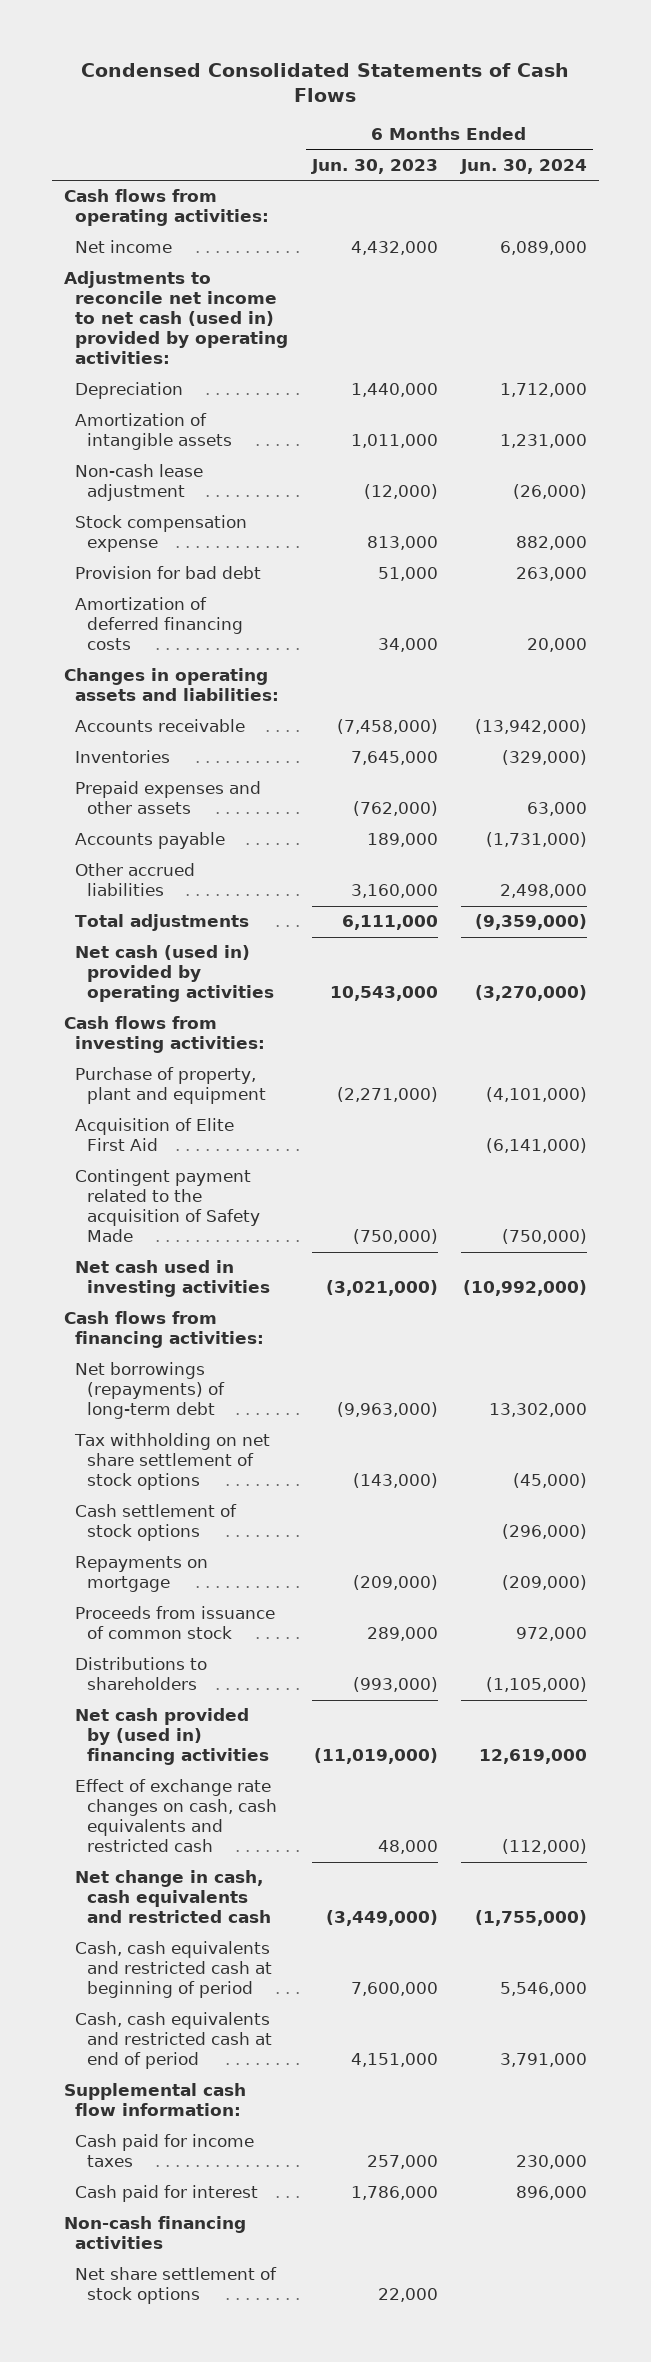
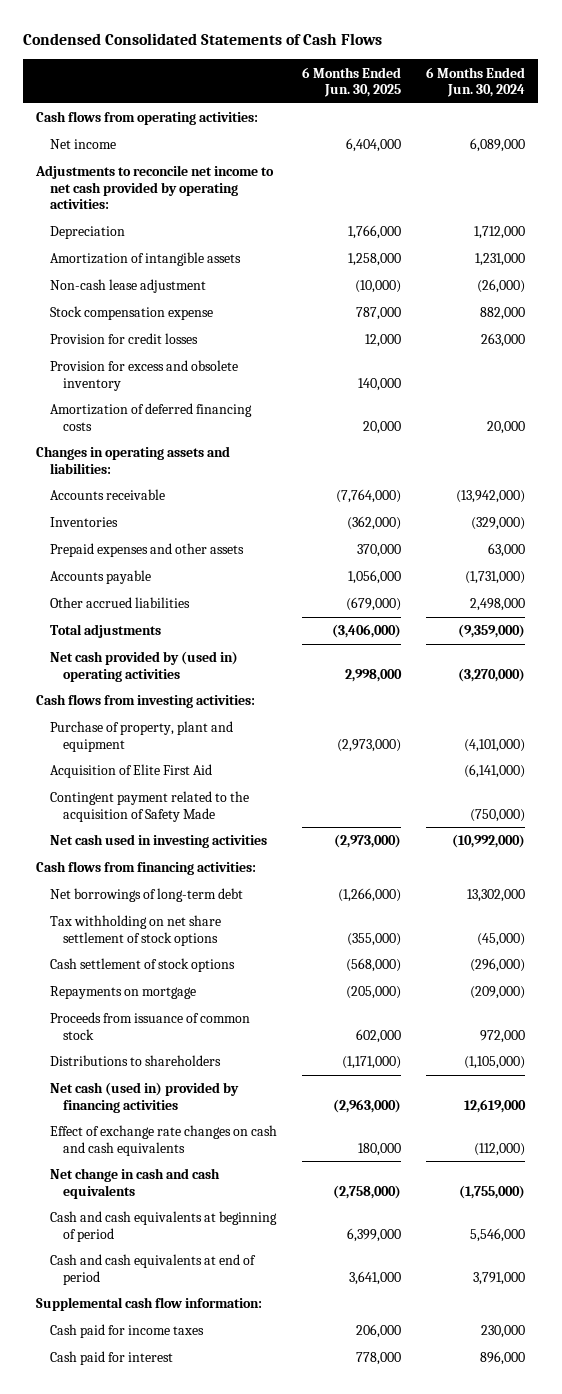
[310,158,438,174] Jun. 30, 2023 -> none
none -> [302,66,402,97] 6 Months Ended Jun. 30, 2025
[63,271,289,365] Adjustments to reconcile net income to net cash (used in) provided by operating activities: -> [35,165,275,210] Adjustments to reconcile net income to net cash provided by operating activities:
[75,566,262,580] Provision for bad debt -> [49,333,198,345] Provision for credit losses
none -> [49,360,238,391] Provision for excess and obsolete inventory
[75,945,274,1003] Net cash (used in) provided by operating activities -> [49,651,238,682] Net cash provided by (used in) operating activities
[75,1362,225,1420] Net borrowings (repayments) of long-term debt -> [49,888,243,903] Net borrowings of long-term debt
[75,1708,269,1766] Net cash provided by (used in) financing activities -> [49,1082,239,1113] Net cash (used in) provided by financing activities
[75,1779,277,1853] Effect of exchange rate changes on cash, cash equivalents and restricted cash -> [49,1125,277,1156] Effect of exchange rate changes on cash and cash equivalents
[75,1870,271,1924] Net change in cash, cash equivalents and restricted cash -> [49,1168,220,1199] Net change in cash and cash equivalents
[75,1941,272,1999] Cash, cash equivalents and restricted cash at beginning of period -> [49,1211,277,1242] Cash and cash equivalents at beginning of period
[75,2012,272,2070] Cash, cash equivalents and restricted cash at end of period -> [49,1254,256,1285] Cash and cash equivalents at end of period
[63,2216,246,2250] Non-cash financing activities -> none
[75,2267,278,2305] Net share settlement of stock options -> none

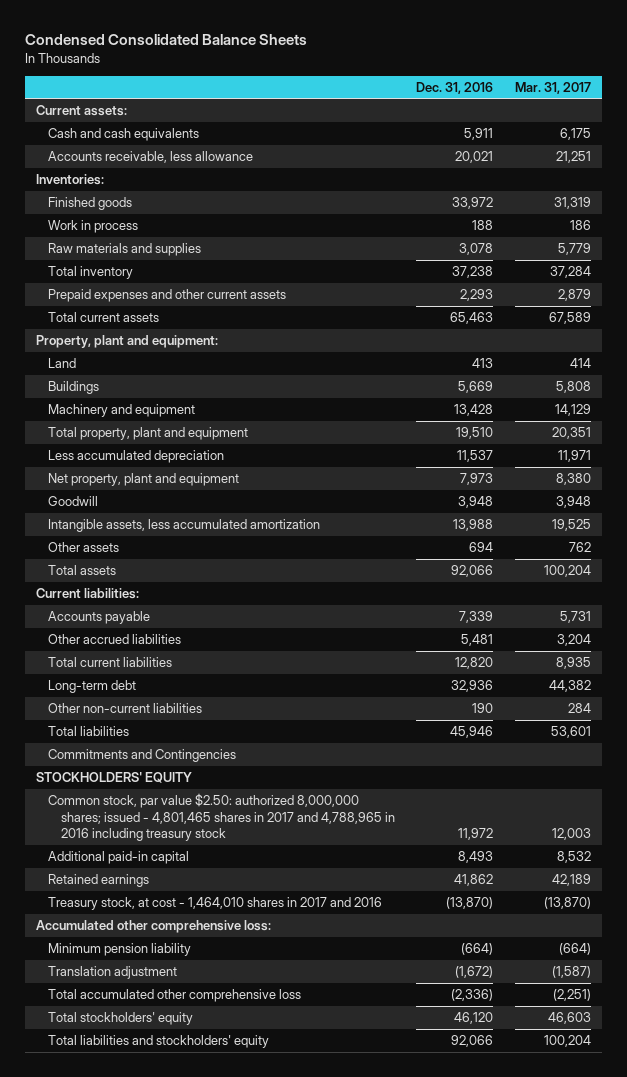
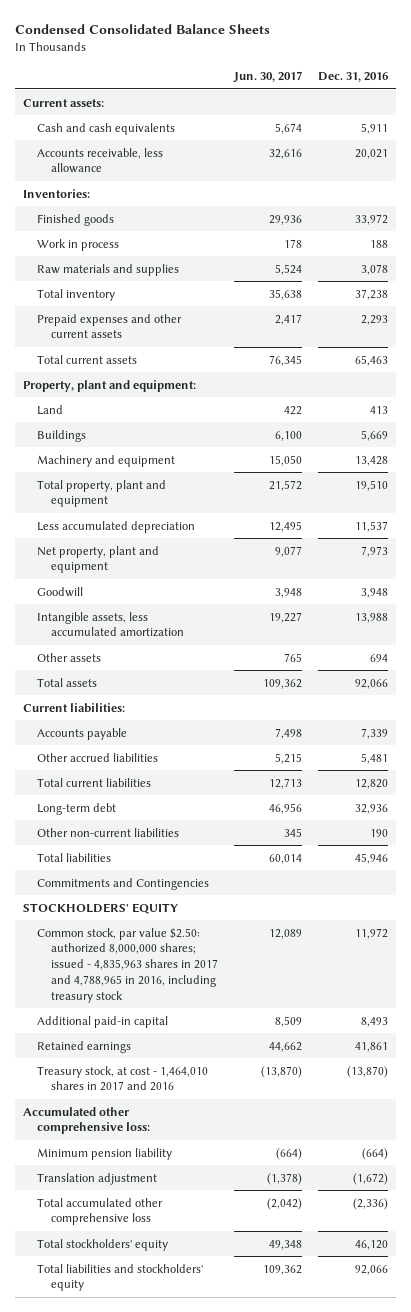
[514,81,591,94] Mar. 31, 2017 -> none
none -> [232,71,302,84] Jun. 30, 2017
[48,793,395,842] Common stock, par value $2.50: authorized 8,000,000 shares; issued - 4,801,465 shares in 2017 and 4,788,965 in 2016 including treasury stock -> [36,927,218,1003] Common stock, par value $2.50: authorized 8,000,000 shares; issued - 4,835,963 shares in 2017 and 4,788,965 in 2016, including treasury stock
[454,874,494,887] 41,862 -> [354,1041,388,1052] 41,861

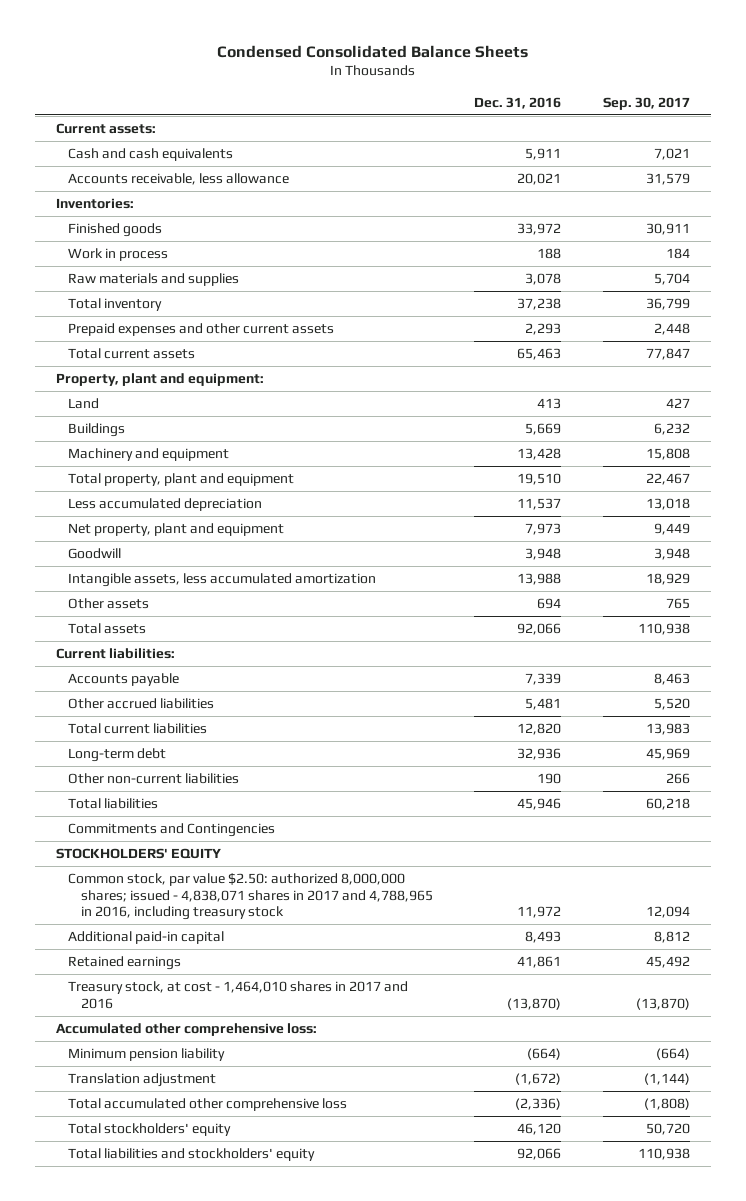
[232,71,302,84] Jun. 30, 2017 -> none
none -> [603,96,691,110] Sep. 30, 2017
[36,927,218,1003] Common stock, par value $2.50: authorized 8,000,000 shares; issued - 4,835,963 shares in 2017 and 4,788,965 in 2016, including treasury stock -> [68,873,433,921] Common stock, par value $2.50: authorized 8,000,000 shares; issued - 4,838,071 shares in 2017 and 4,788,965 in 2016, including treasury stock

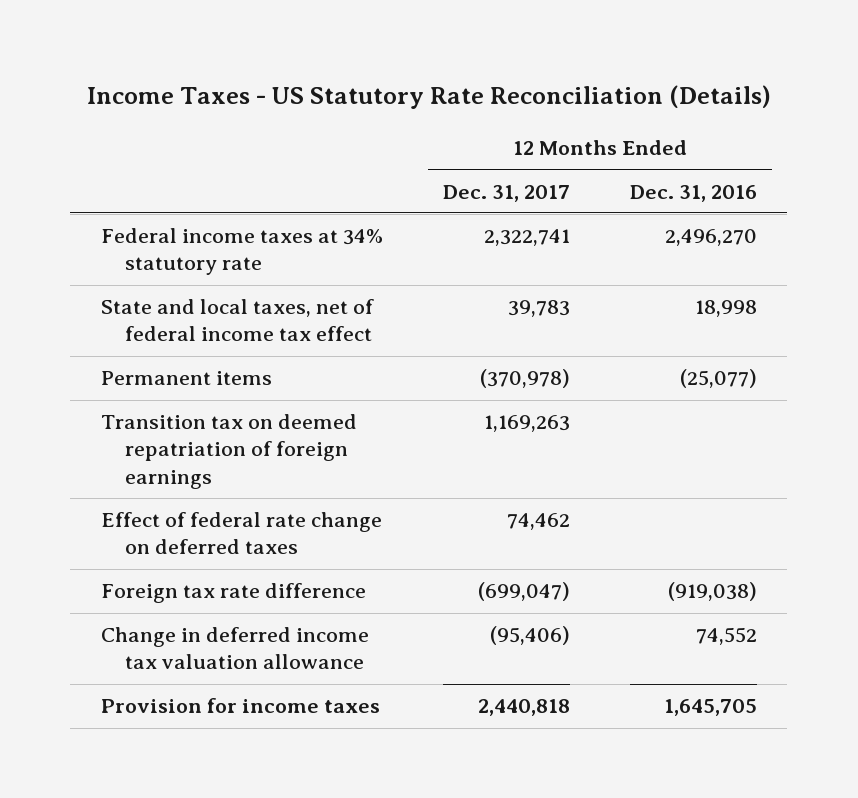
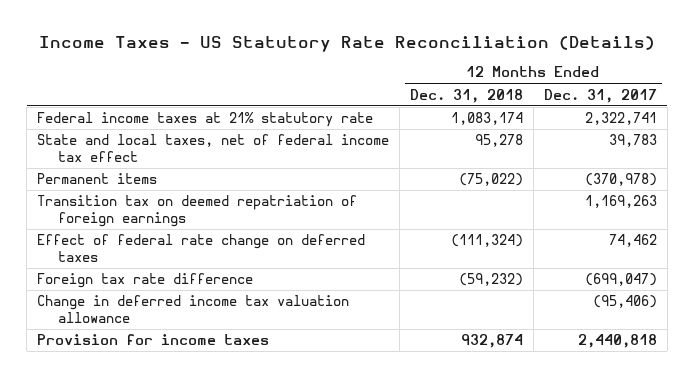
[630,184,758,202] Dec. 31, 2016 -> none
none -> [410,88,524,103] Dec. 31, 2018
[100,228,383,276] Federal income taxes at 34% statutory rate -> [37,112,374,128] Federal income taxes at 21% statutory rate

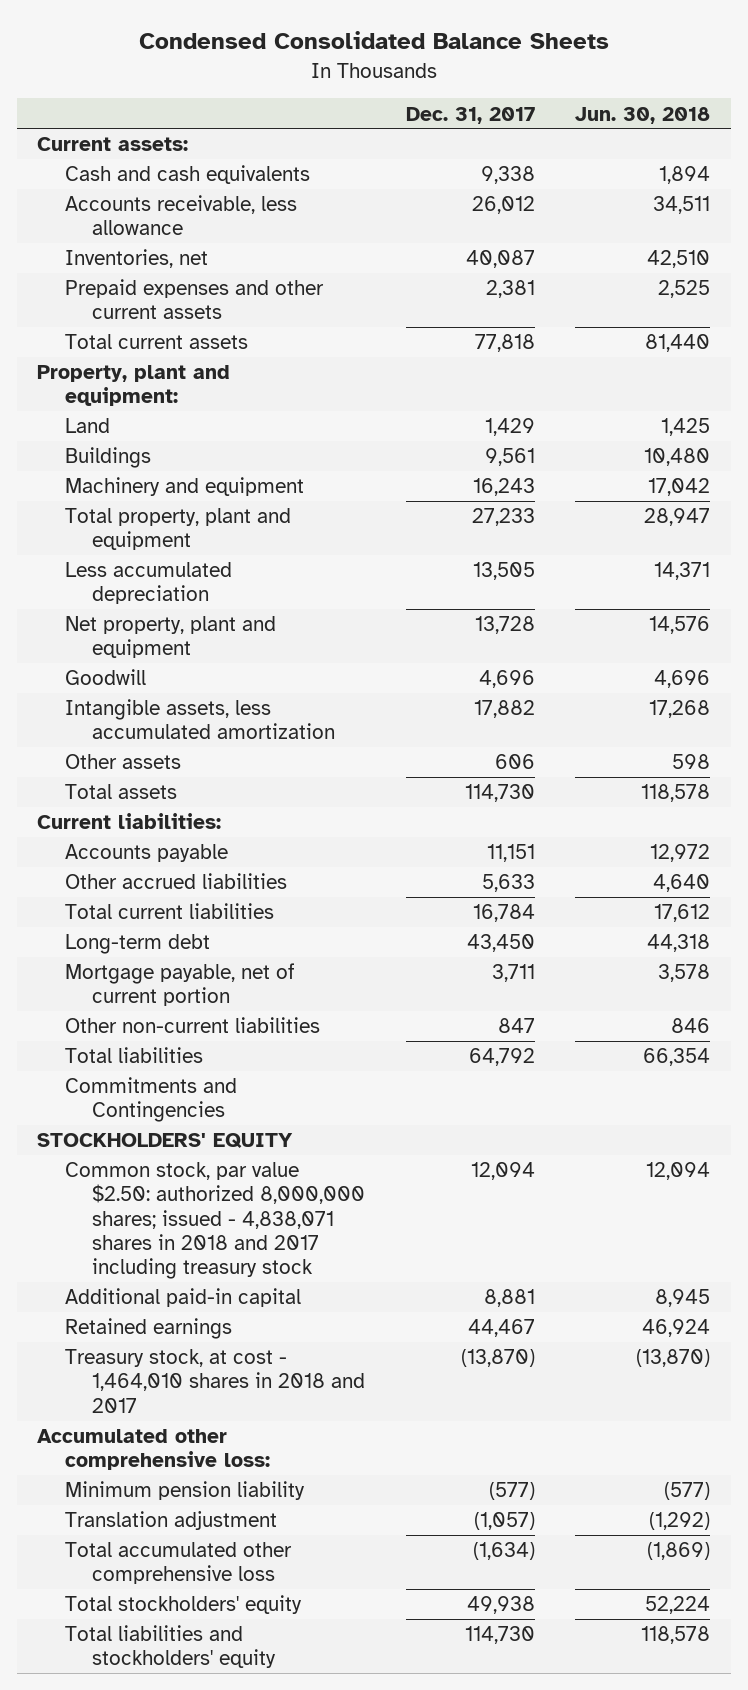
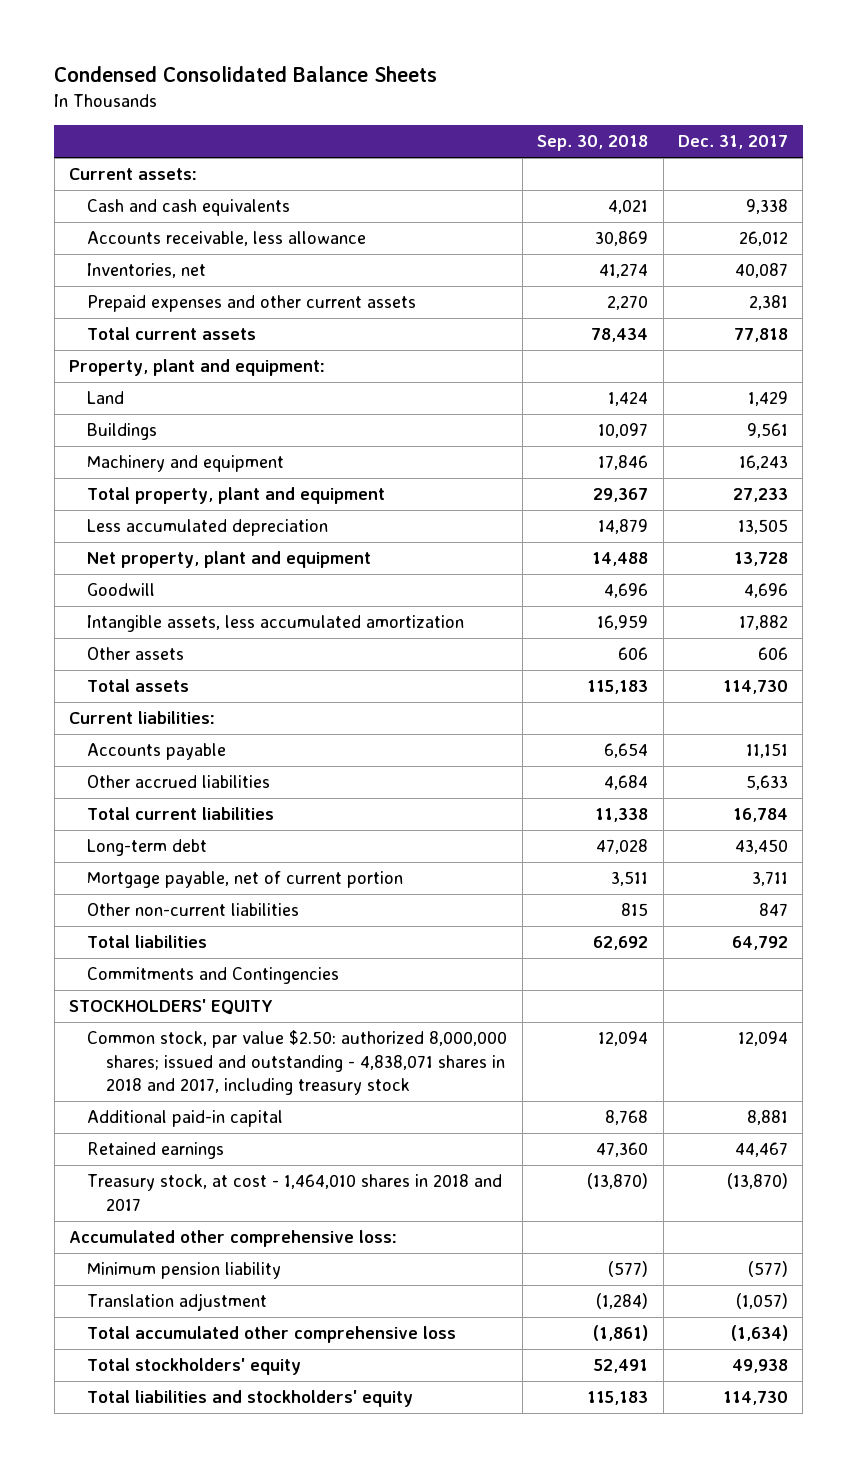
[575,106,711,124] Jun. 30, 2018 -> none
none -> [537,135,649,152] Sep. 30, 2018
[64,1162,366,1280] Common stock, par value $2.50: authorized 8,000,000 shares; issued - 4,838,071 shares in 2018 and 2017 including treasury stock -> [87,1030,508,1096] Common stock, par value $2.50: authorized 8,000,000 shares; issued and outstanding - 4,838,071 shares in 2018 and 2017, including treasury stock

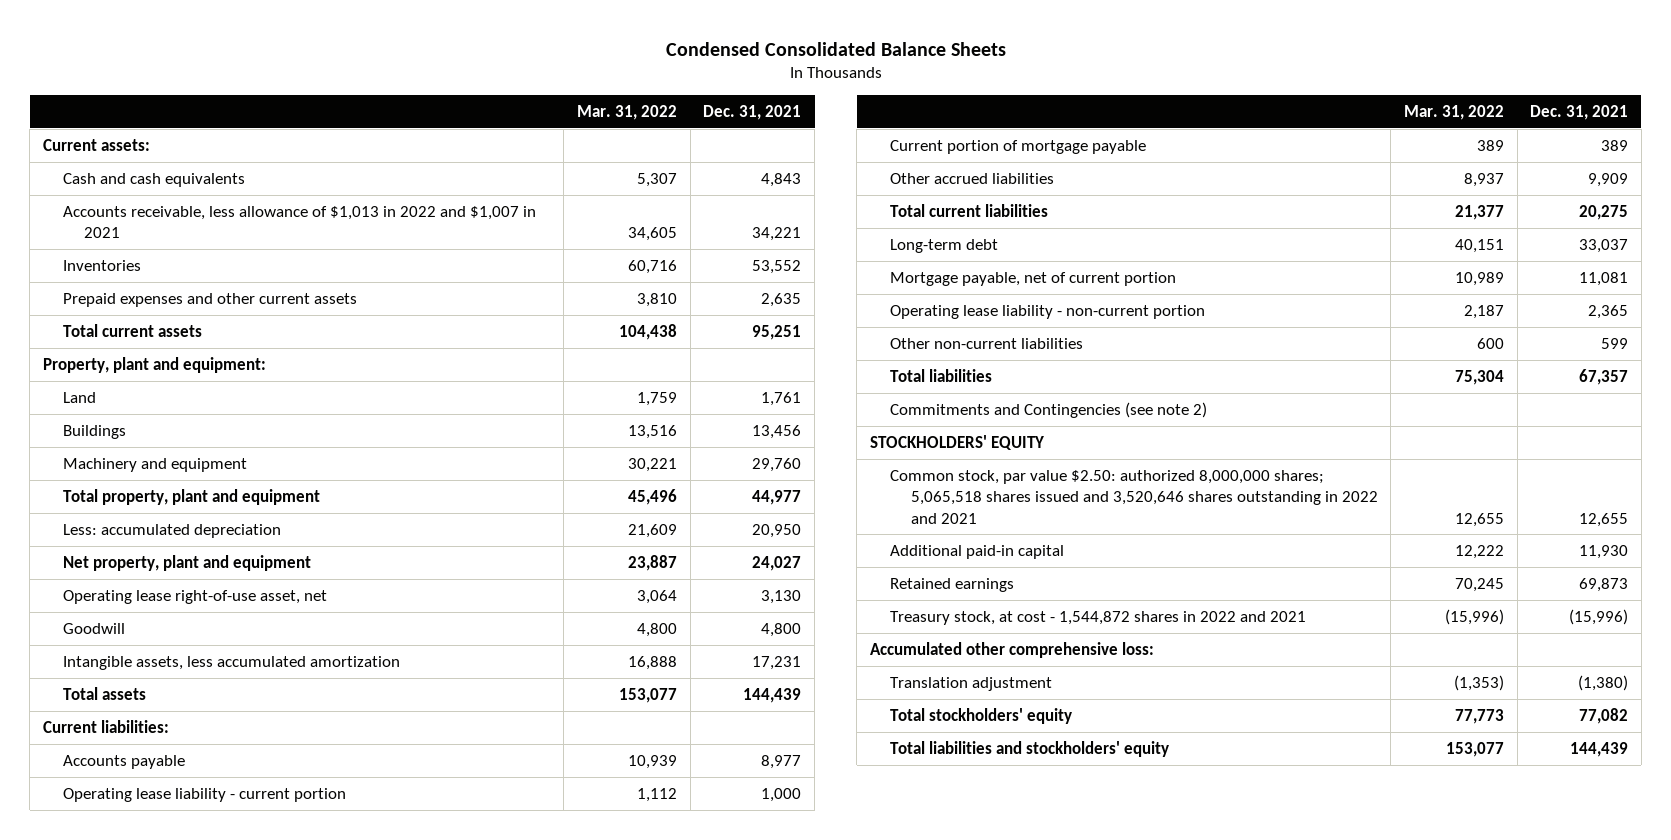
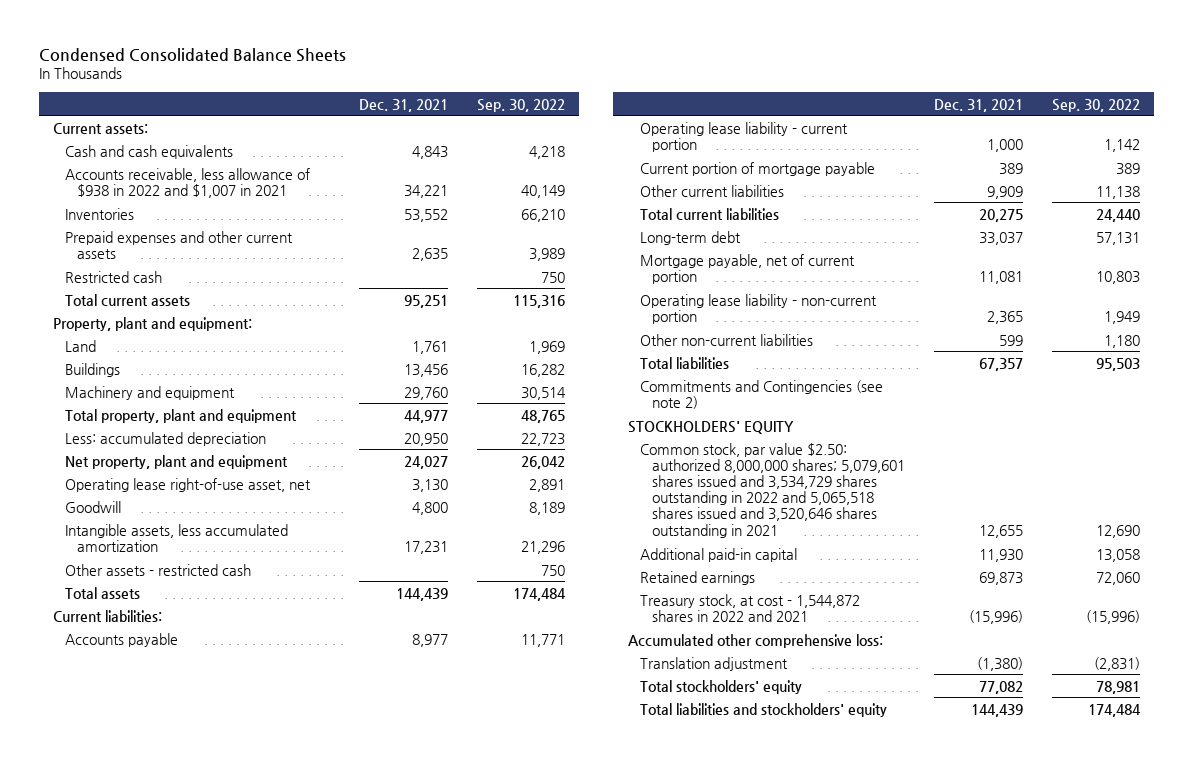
[577,104,678,120] Mar. 31, 2022 -> none
none -> [476,98,565,112] Sep. 30, 2022
[63,205,537,239] Accounts receivable, less allowance of $1,013 in 2022 and $1,007 in 2021 -> [64,167,310,198] Accounts receivable, less allowance of $938 in 2022 and $1,007 in 2021
none -> [64,270,162,283] Restricted cash
none -> [64,563,251,576] Other assets - restricted cash
[890,172,1055,184] Other accrued liabilities -> [639,184,784,197] Other current liabilities
[890,469,1378,524] Common stock, par value $2.50: authorized 8,000,000 shares; 5,065,518 shares issued and 3,520,646 shares outstanding in 2022 and 2021 -> [639,442,905,538] Common stock, par value $2.50: authorized 8,000,000 shares; 5,079,601 shares issued and 3,534,729 shares outstanding in 2022 and 5,065,518 shares issued and 3,520,646 shares outstanding in 2021

